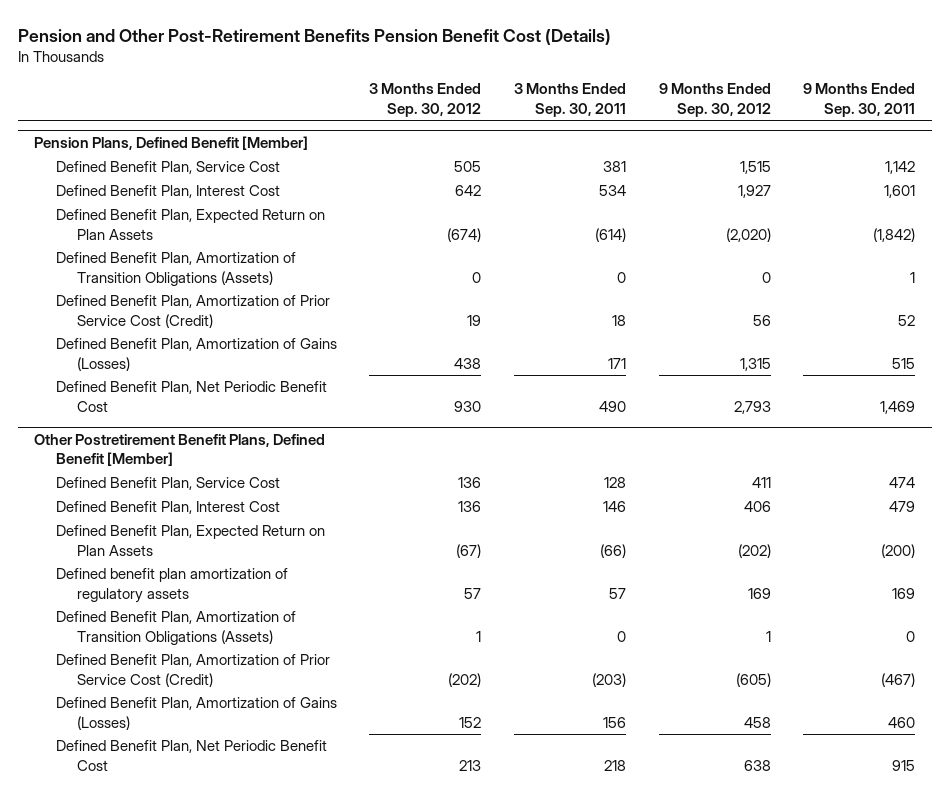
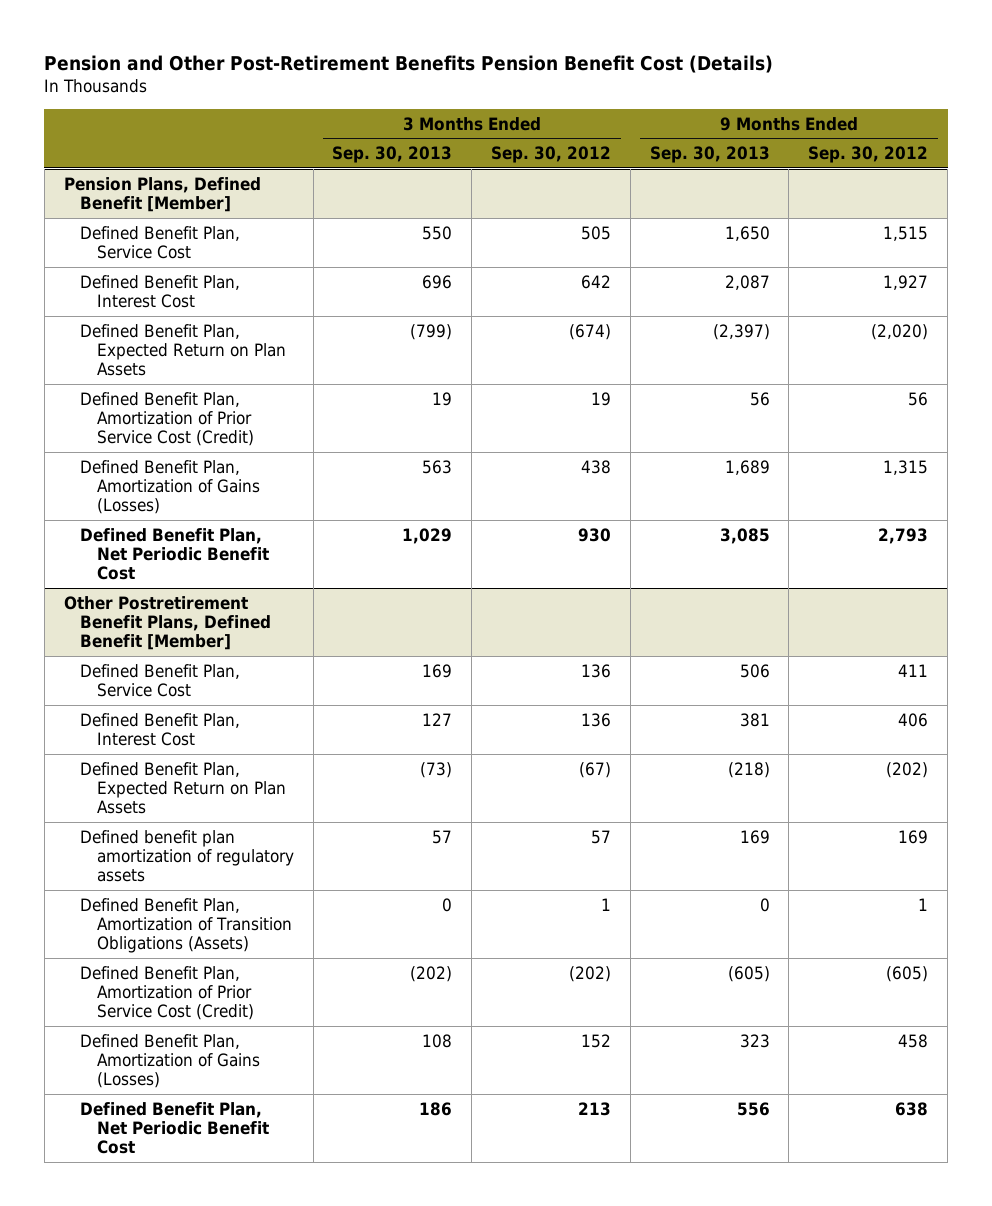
[513,83,626,117] 3 Months Ended Sep. 30, 2011 -> none
[803,83,916,117] 9 Months Ended Sep. 30, 2011 -> none
none -> [332,146,453,164] Sep. 30, 2013
none -> [649,146,770,164] Sep. 30, 2013
[55,252,296,286] Defined Benefit Plan, Amortization of Transition Obligations (Assets) -> none

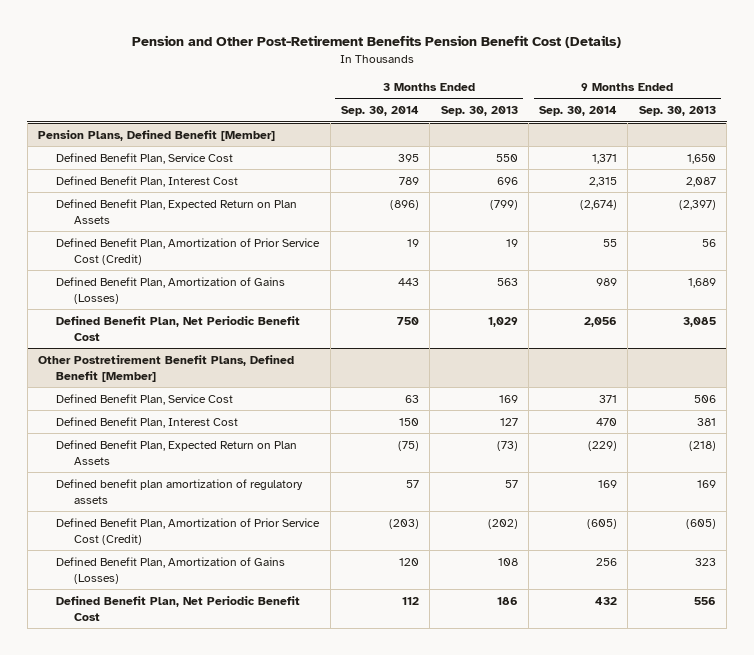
[491,146,612,164] Sep. 30, 2012 -> none
[808,146,929,164] Sep. 30, 2012 -> none
none -> [340,106,419,117] Sep. 30, 2014
none -> [539,106,618,117] Sep. 30, 2014
[80,897,292,954] Defined Benefit Plan, Amortization of Transition Obligations (Assets) -> none

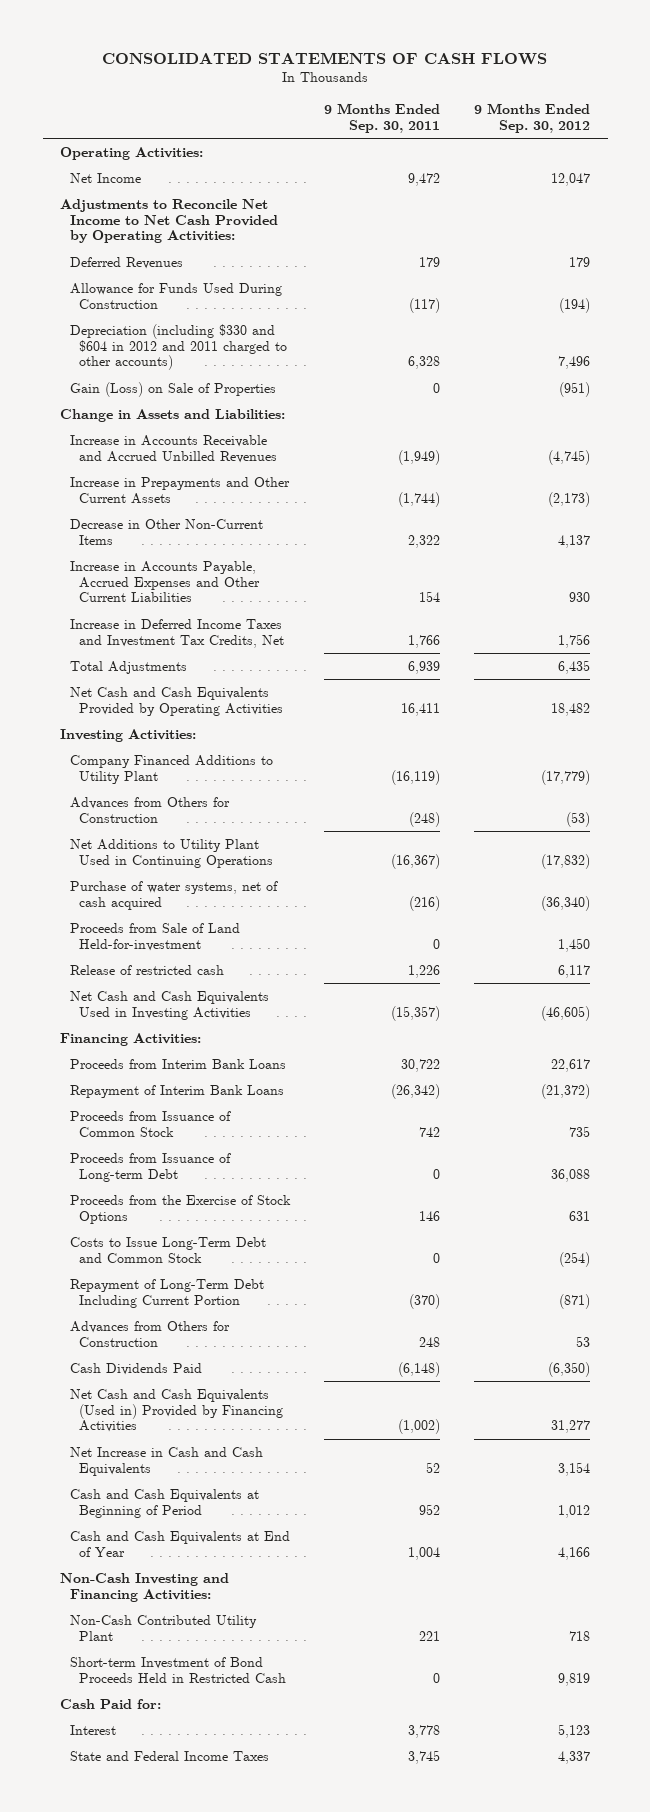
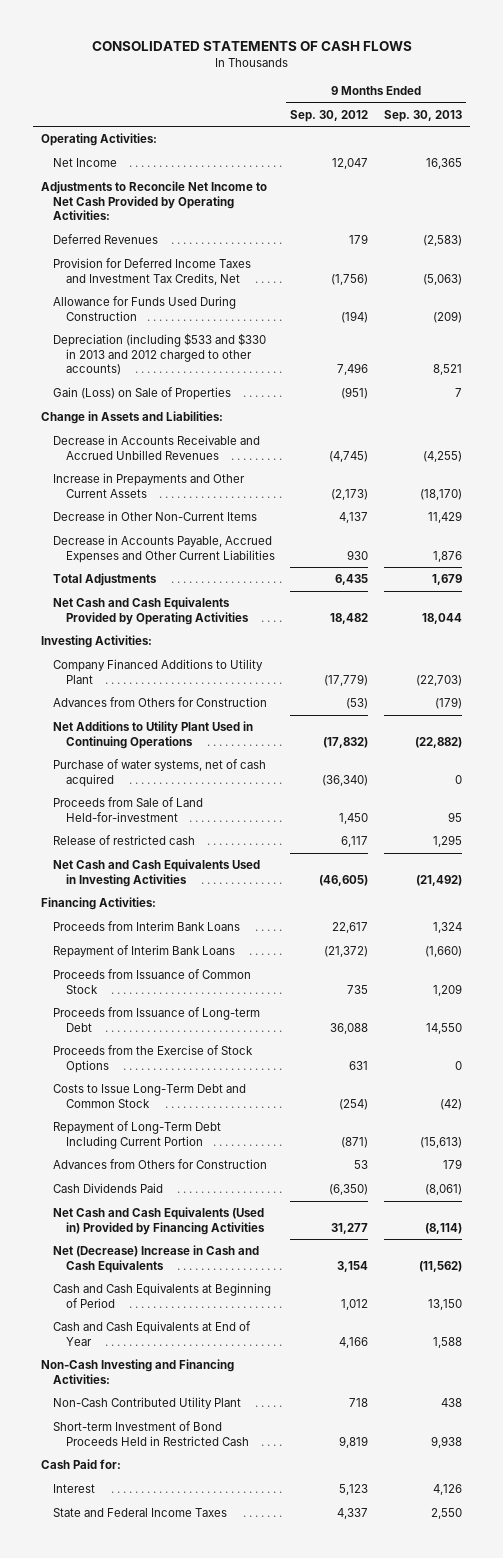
[324,102,441,133] 9 Months Ended Sep. 30, 2011 -> none
none -> [384,109,463,122] Sep. 30, 2013
none -> [53,258,252,285] Provision for Deferred Income Taxes and Investment Tax Credits, Net
[69,323,288,371] Depreciation (including $330 and $604 in 2012 and 2011 charged to other accounts) -> [53,333,267,376] Depreciation (including $533 and $330 in 2013 and 2012 charged to other accounts)
[69,434,278,463] Increase in Accounts Receivable and Accrued Unbilled Revenues -> [53,435,261,460] Decrease in Accounts Receivable and Accrued Unbilled Revenues
[69,618,285,648] Increase in Deferred Income Taxes and Investment Tax Credits, Net -> none
[69,560,261,603] Increase in Accounts Payable, Accrued Expenses and Other Current Liabilities -> [53,535,275,563] Decrease in Accounts Payable, Accrued Expenses and Other Current Liabilities
[69,1446,263,1476] Net Increase in Cash and Cash Equivalents -> [53,1245,260,1273] Net (Decrease) Increase in Cash and Cash Equivalents

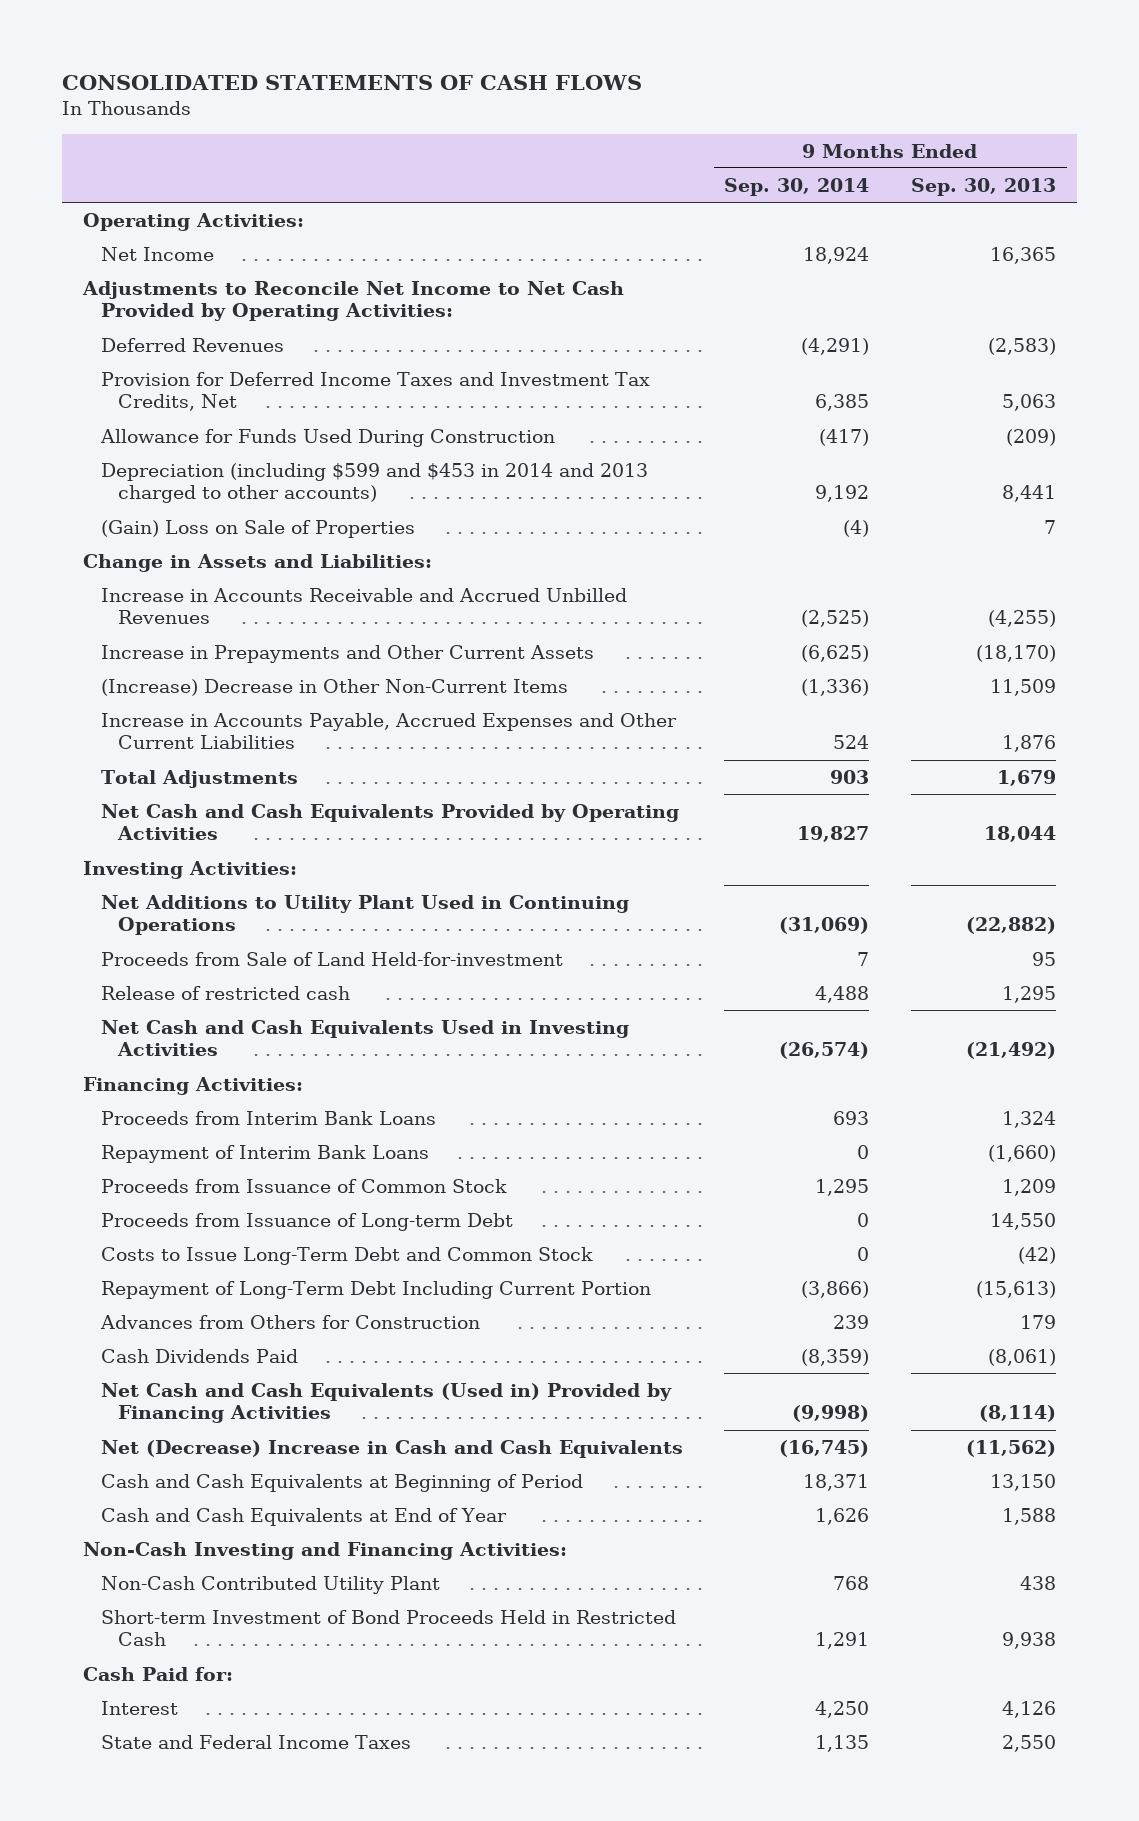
[290,109,369,122] Sep. 30, 2012 -> none
none -> [724,177,870,196] Sep. 30, 2014
[423,273,463,285] (5,063) -> [1002,394,1057,412] 5,063
[53,333,267,376] Depreciation (including $533 and $330 in 2013 and 2012 charged to other accounts) -> [100,462,648,504] Depreciation (including $599 and $453 in 2014 and 2013 charged to other accounts)
[433,364,463,376] 8,521 -> [1002,485,1057,503] 8,441
[53,387,232,401] Gain (Loss) on Sale of Properties -> [100,519,415,538] (Gain) Loss on Sale of Properties
[53,435,261,460] Decrease in Accounts Receivable and Accrued Unbilled Revenues -> [100,587,627,625] Increase in Accounts Receivable and Accrued Unbilled Revenues
[53,511,258,522] Decrease in Other Non-Current Items -> [100,678,568,696] (Increase) Decrease in Other Non-Current Items
[428,511,463,524] 11,429 -> [990,678,1057,696] 11,509
[53,535,275,563] Decrease in Accounts Payable, Accrued Expenses and Other Current Liabilities -> [100,712,677,750] Increase in Accounts Payable, Accrued Expenses and Other Current Liabilities
[53,659,264,684] Company Financed Additions to Utility Plant -> none
[53,697,268,708] Advances from Others for Construction -> none
[53,759,267,787] Purchase of water systems, net of cash acquired -> none
[53,1045,254,1073] Proceeds from the Exercise of Stock Options -> none

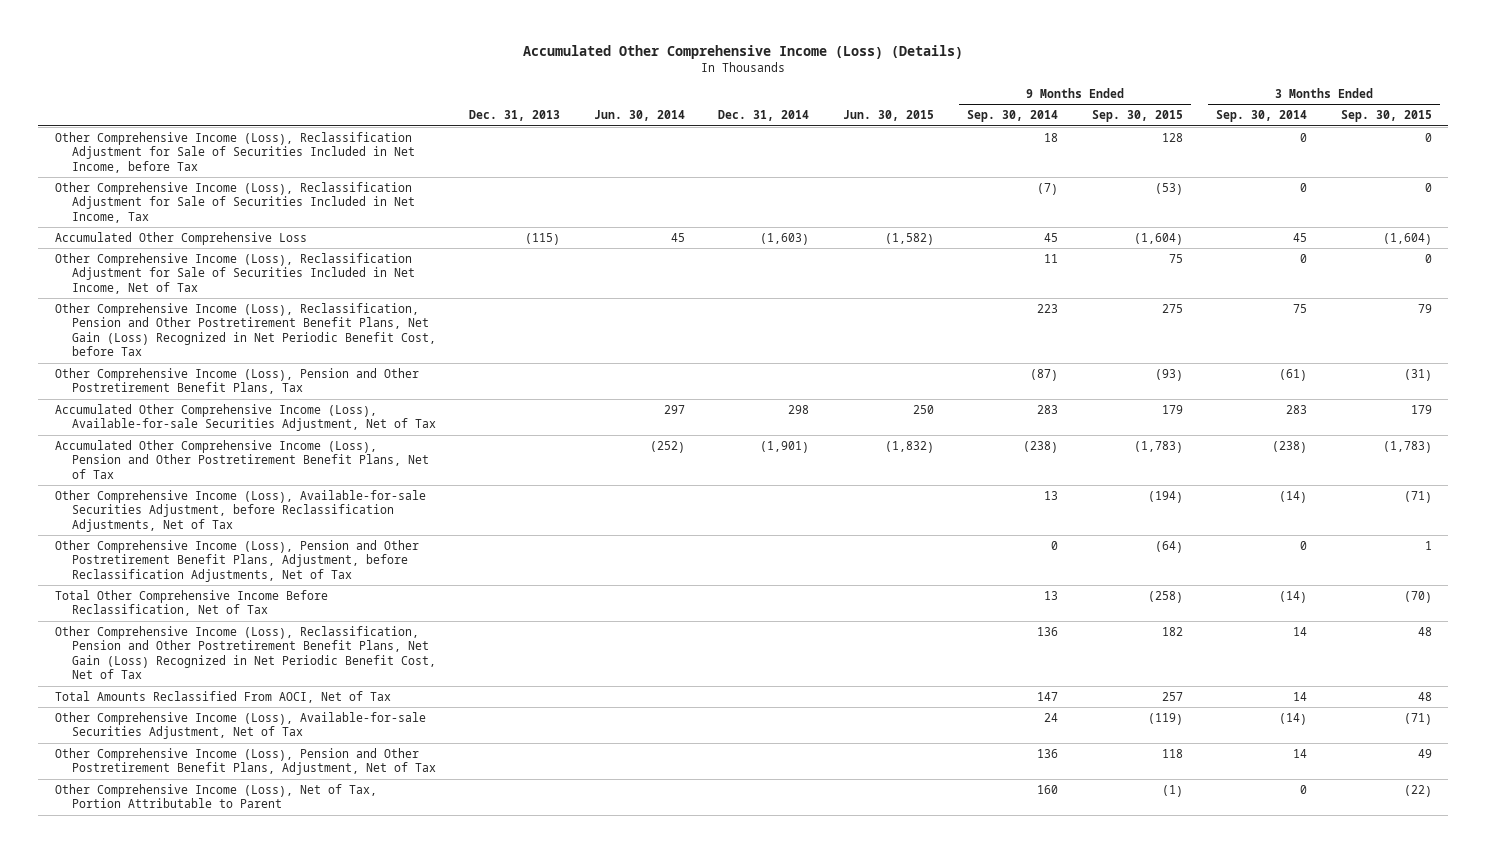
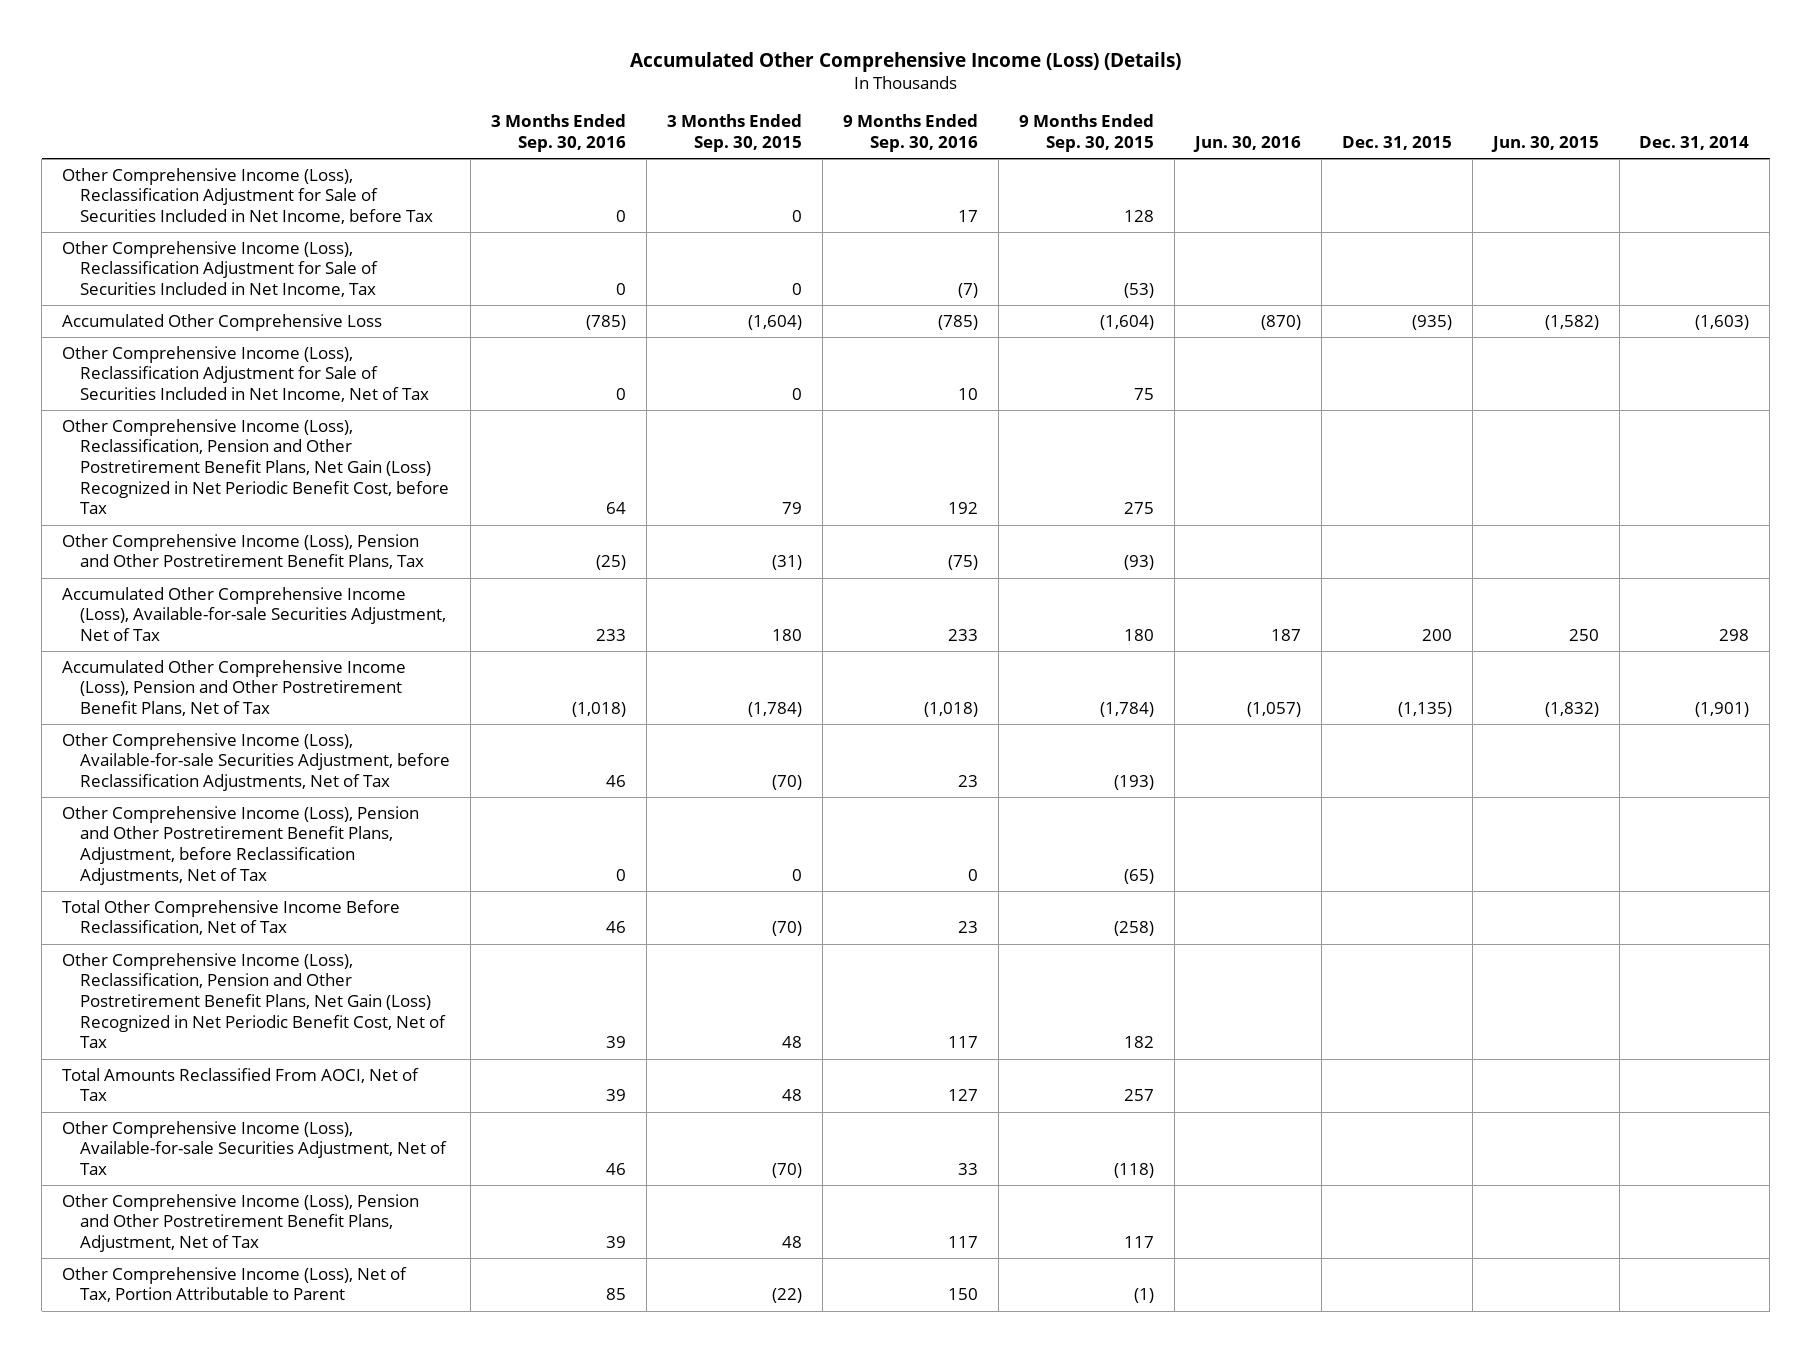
[469,110,561,122] Dec. 31, 2013 -> none
[593,110,685,122] Jun. 30, 2014 -> none
[967,110,1059,123] Sep. 30, 2014 -> none
[1216,110,1308,123] Sep. 30, 2014 -> none
none -> [491,114,627,152] 3 Months Ended Sep. 30, 2016
none -> [842,114,978,152] 9 Months Ended Sep. 30, 2016
none -> [1192,135,1301,152] Jun. 30, 2016
none -> [1341,135,1452,150] Dec. 31, 2015
[1161,404,1183,414] 179 -> [1123,629,1154,642] 180
[1410,404,1432,414] 179 -> [772,629,803,642] 180
[1133,440,1183,453] (1,783) -> [1099,702,1154,718] (1,784)
[1382,440,1432,453] (1,783) -> [748,702,803,718] (1,784)
[1147,490,1183,503] (194) -> [1113,775,1154,791] (193)
[1403,490,1432,503] (71) -> [772,775,803,791] (70)
[1154,540,1183,553] (64) -> [1123,868,1154,884] (65)
[1424,540,1432,550] 1 -> [792,868,803,881] 0
[1147,712,1183,725] (119) -> [1113,1163,1154,1179] (118)
[1403,712,1432,725] (71) -> [772,1163,803,1179] (70)
[1161,748,1183,758] 118 -> [1123,1236,1154,1249] 117
[1417,748,1432,758] 49 -> [782,1236,803,1249] 48

